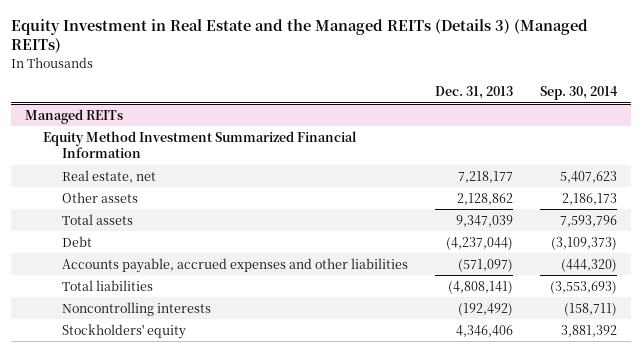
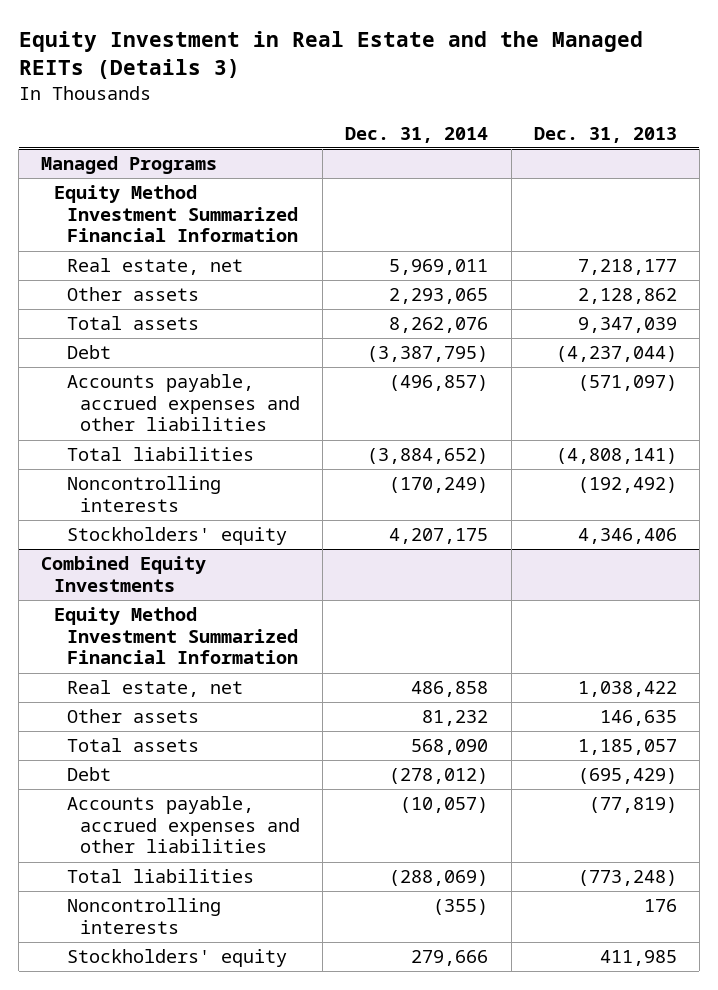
[11,18,589,54] Equity Investment in Real Estate and the Managed REITs (Details 3) (Managed REITs) -> [18,30,643,80] Equity Investment in Real Estate and the Managed REITs (Details 3)
[540,86,619,101] Sep. 30, 2014 -> none
none -> [345,126,489,143] Dec. 31, 2014
[24,108,123,124] Managed REITs -> none
none -> [41,156,218,175] Managed Programs
none -> [41,556,207,592] Combined Equity Investments
none -> [54,607,299,665] Equity Method Investment Summarized Financial Information
none -> [67,680,244,698] Real estate, net
none -> [67,709,200,724] Other assets
none -> [67,738,200,753] Total assets
none -> [67,767,112,782] Debt
none -> [67,796,301,854] Accounts payable, accrued expenses and other liabilities
none -> [67,869,255,884] Total liabilities
none -> [67,898,222,934] Noncontrolling interests
none -> [67,949,288,968] Stockholders' equity

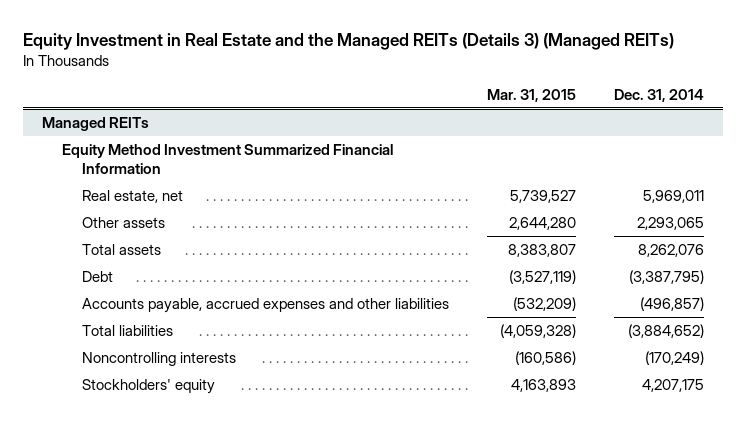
[18,30,643,80] Equity Investment in Real Estate and the Managed REITs (Details 3) -> [23,32,675,50] Equity Investment in Real Estate and the Managed REITs (Details 3) (Managed REITs)
[533,126,677,143] Dec. 31, 2013 -> none
none -> [486,88,576,102] Mar. 31, 2015
[41,156,218,175] Managed Programs -> none
none -> [42,117,150,132] Managed REITs
[41,556,207,592] Combined Equity Investments -> none
[54,607,299,665] Equity Method Investment Summarized Financial Information -> none
[67,680,244,698] Real estate, net -> none
[67,709,200,724] Other assets -> none
[67,738,200,753] Total assets -> none
[67,767,112,782] Debt -> none
[67,796,301,854] Accounts payable, accrued expenses and other liabilities -> none
[67,869,255,884] Total liabilities -> none
[67,898,222,934] Noncontrolling interests -> none
[67,949,288,968] Stockholders' equity -> none

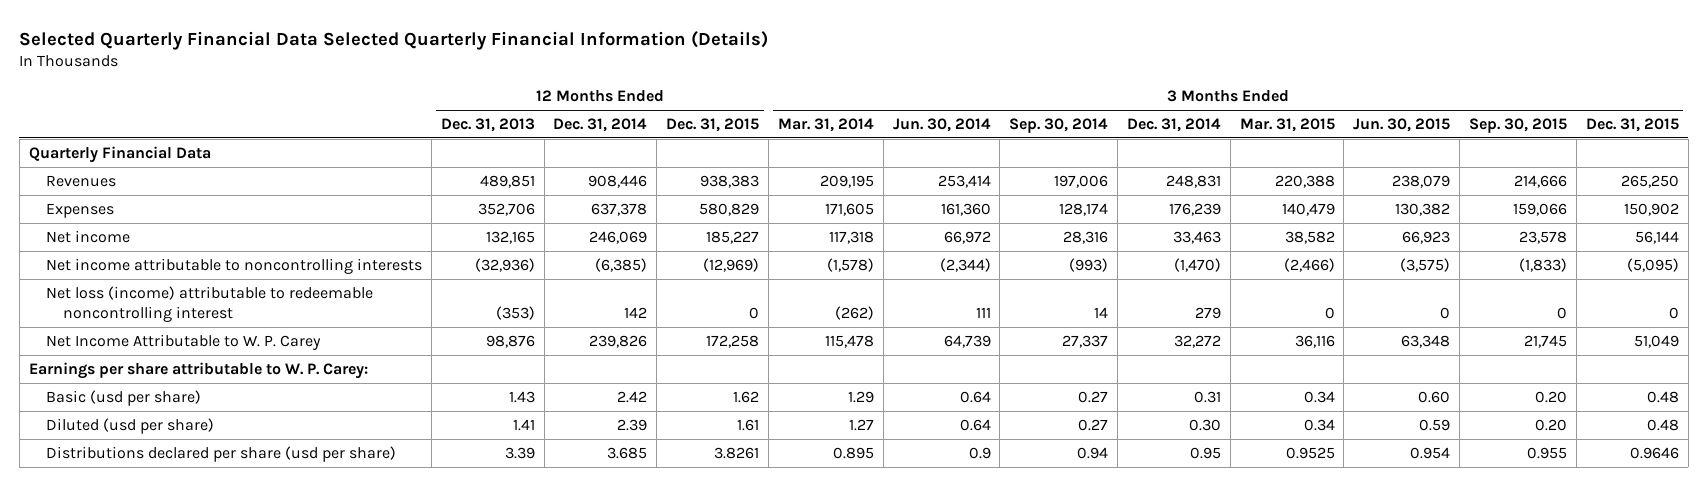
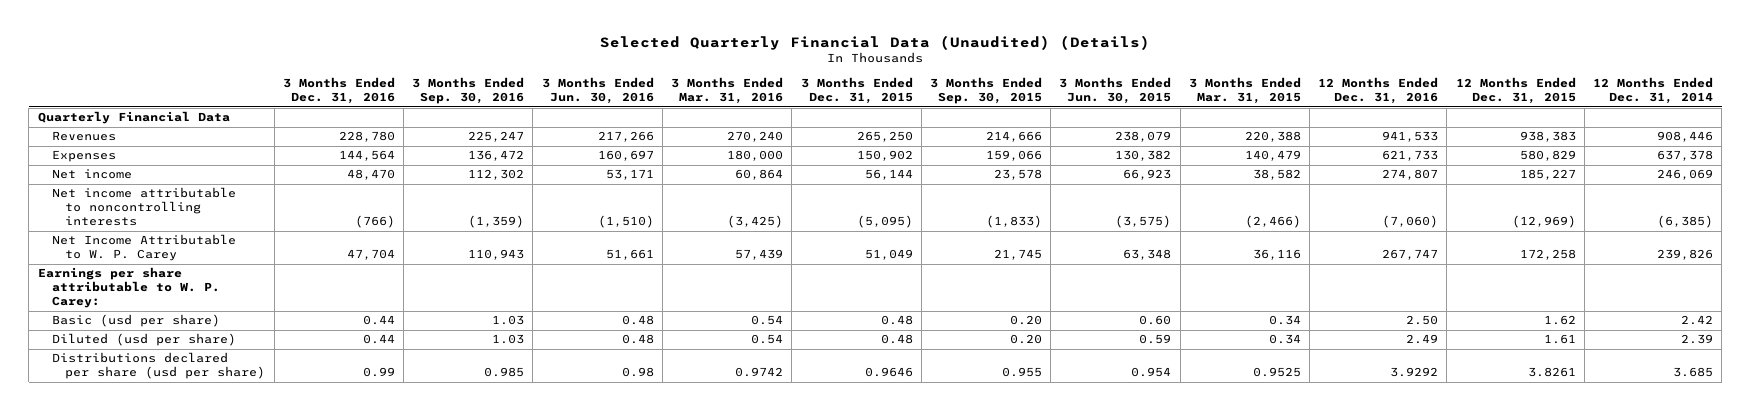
[19,30,769,50] Selected Quarterly Financial Data Selected Quarterly Financial Information (Details) -> [600,34,1151,50] Selected Quarterly Financial Data (Unaudited) (Details)
[440,118,535,133] Dec. 31, 2013 -> none
[777,118,874,133] Mar. 31, 2014 -> none
[892,118,991,133] Jun. 30, 2014 -> none
[1009,118,1109,134] Sep. 30, 2014 -> none
[1126,118,1221,133] Dec. 31, 2014 -> none
none -> [282,77,395,105] 3 Months Ended Dec. 31, 2016
none -> [412,77,525,105] 3 Months Ended Sep. 30, 2016
none -> [541,77,654,105] 3 Months Ended Jun. 30, 2016
none -> [671,77,784,105] 3 Months Ended Mar. 31, 2016
none -> [1318,77,1439,105] 12 Months Ended Dec. 31, 2016
[46,285,374,323] Net loss (income) attributable to redeemable noncontrolling interest -> none

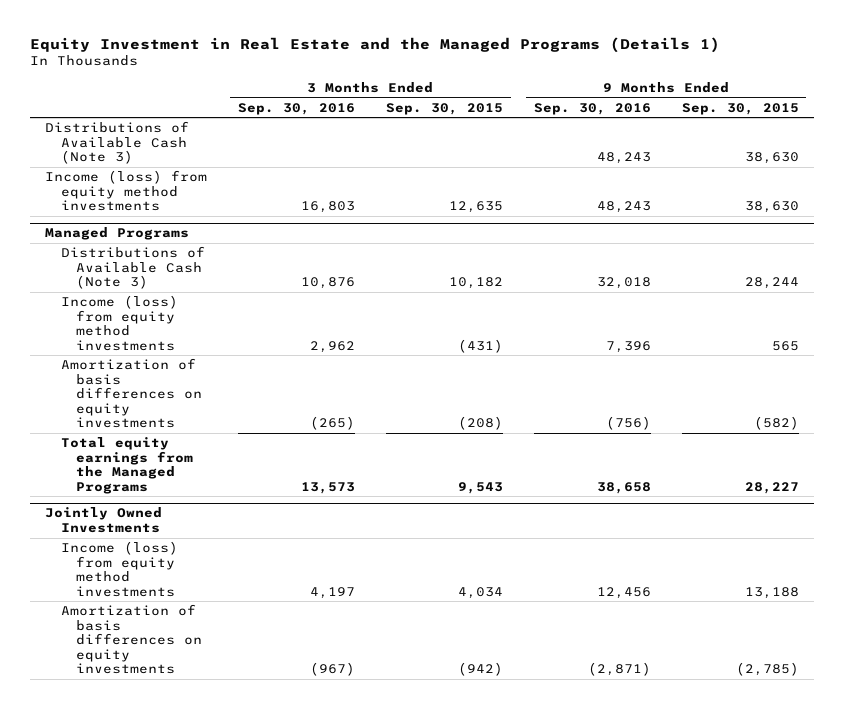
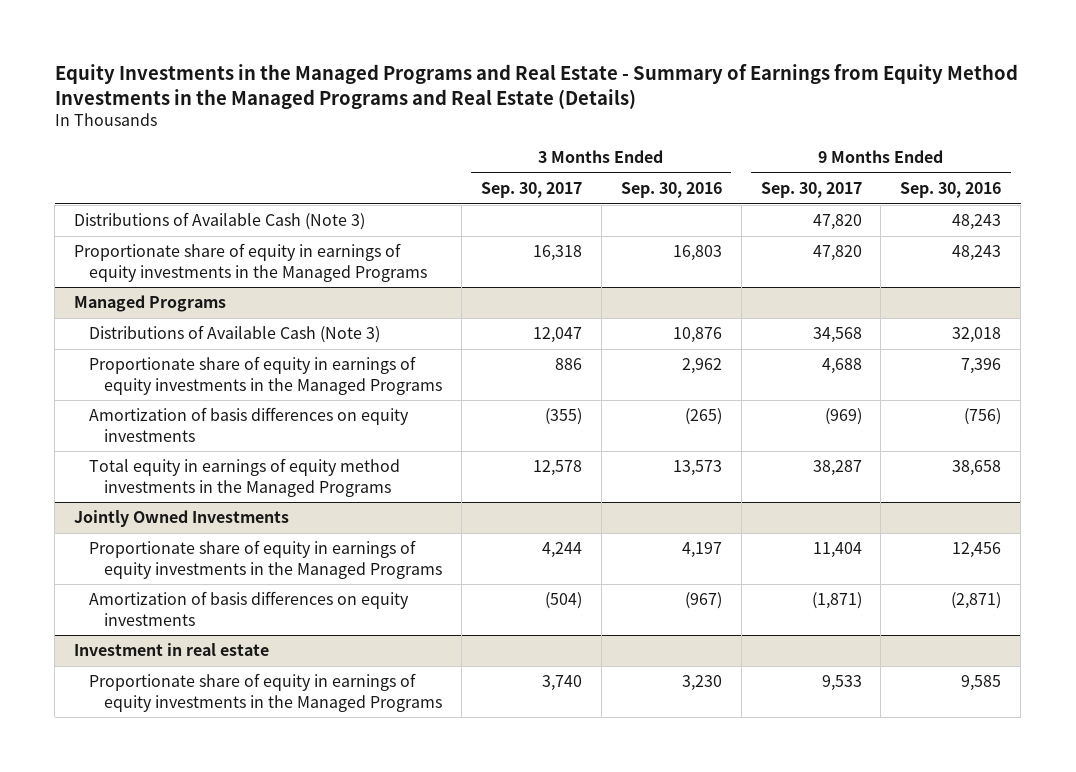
[29,36,720,53] Equity Investment in Real Estate and the Managed Programs (Details 1) -> [54,63,1018,109] Equity Investments in the Managed Programs and Real Estate - Summary of Earnings from Equity Method Investments in the Managed Programs and Real Estate (Details)
[385,102,503,115] Sep. 30, 2015 -> none
[681,102,799,115] Sep. 30, 2015 -> none
none -> [481,182,583,199] Sep. 30, 2017
none -> [760,182,862,199] Sep. 30, 2017
[45,170,208,212] Income (loss) from equity method investments -> [74,243,428,282] Proportionate share of equity in earnings of equity investments in the Managed Programs
[60,295,178,351] Income (loss) from equity method investments -> [89,356,443,395] Proportionate share of equity in earnings of equity investments in the Managed Programs
[60,437,193,494] Total equity earnings from the Managed Programs -> [89,458,401,497] Total equity in earnings of equity method investments in the Managed Programs
[60,541,178,597] Income (loss) from equity method investments -> [89,540,443,579] Proportionate share of equity in earnings of equity investments in the Managed Programs
none -> [74,643,270,657] Investment in real estate
none -> [89,673,443,712] Proportionate share of equity in earnings of equity investments in the Managed Programs

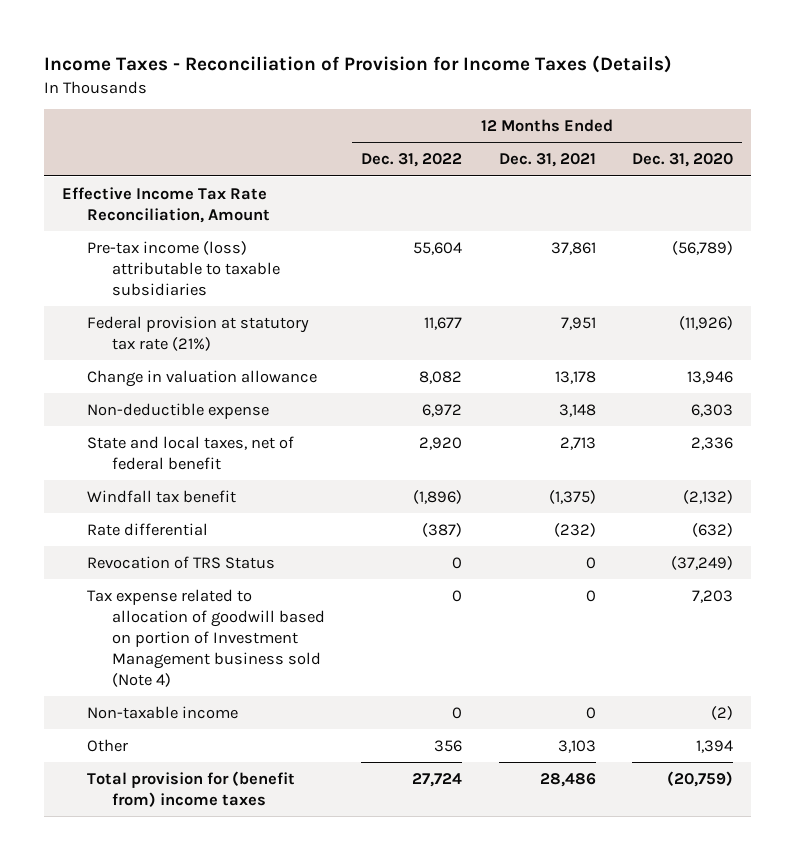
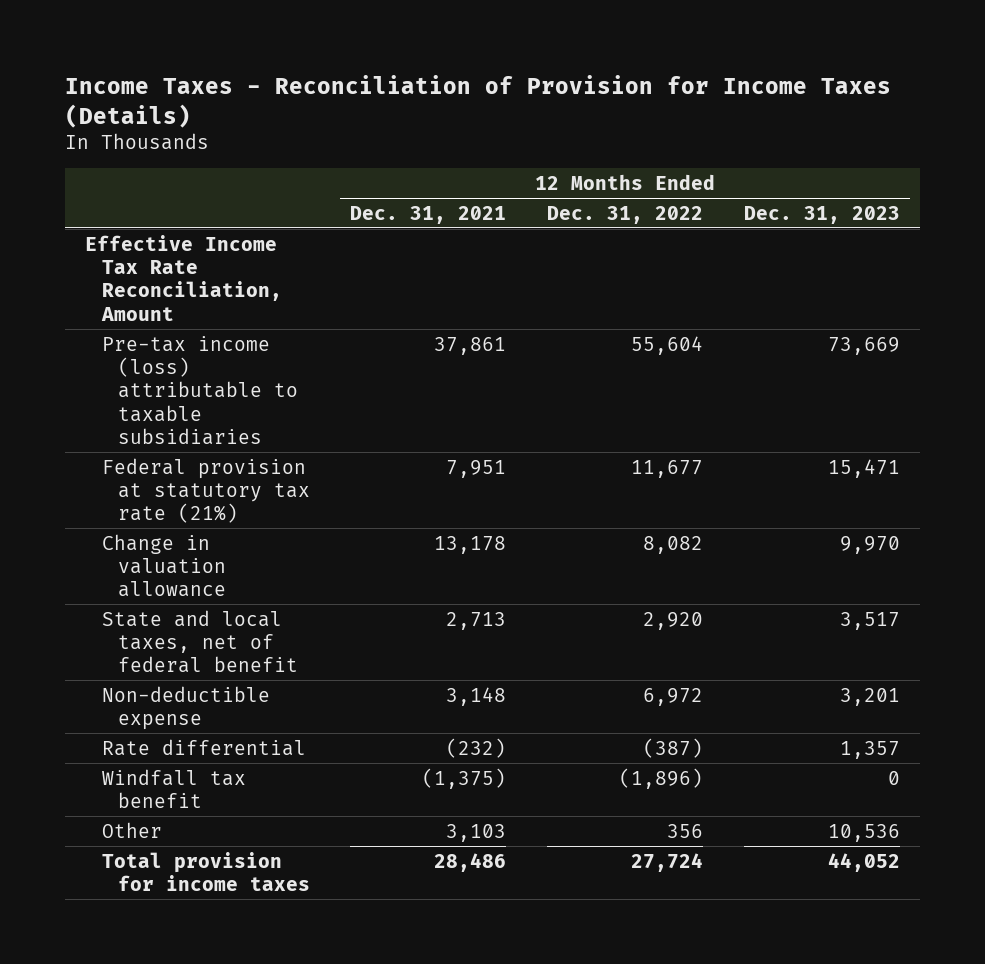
[631,153,733,168] Dec. 31, 2020 -> none
none -> [743,205,900,224] Dec. 31, 2023
[87,402,270,419] Non-deductible expense -> [101,685,270,730] Non-deductible expense
[87,555,276,569] Revocation of TRS Status -> none
[87,588,326,688] Tax expense related to allocation of goodwill based on portion of Investment Management business sold (Note 4) -> none
[87,705,239,719] Non-taxable income -> none
[87,489,237,503] Windfall tax benefit -> [101,768,246,808] Windfall tax benefit
[87,770,296,807] Total provision for (benefit from) income taxes -> [101,851,310,891] Total provision for income taxes

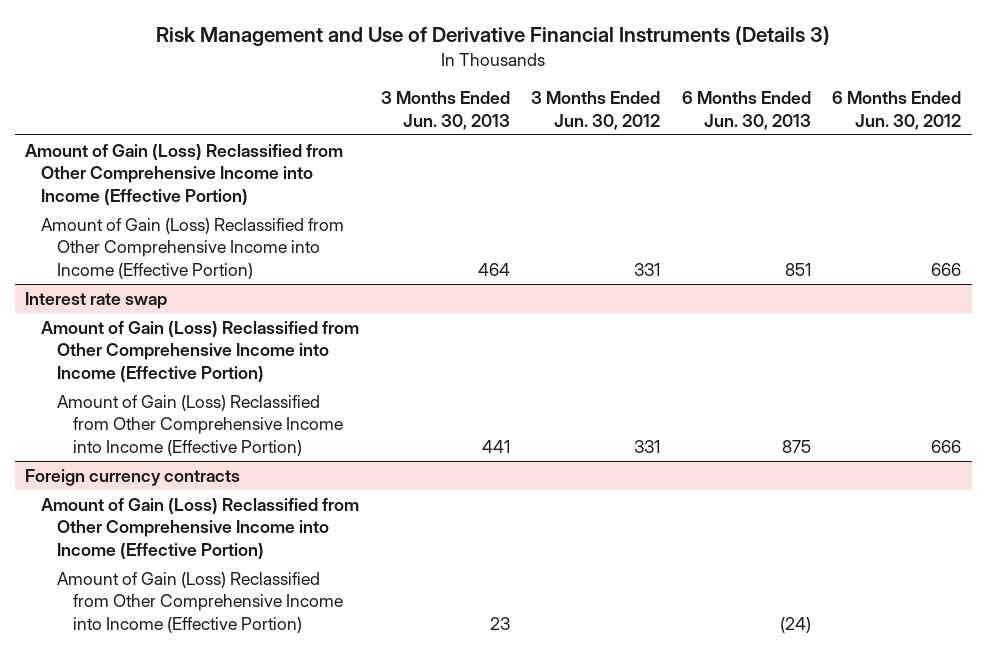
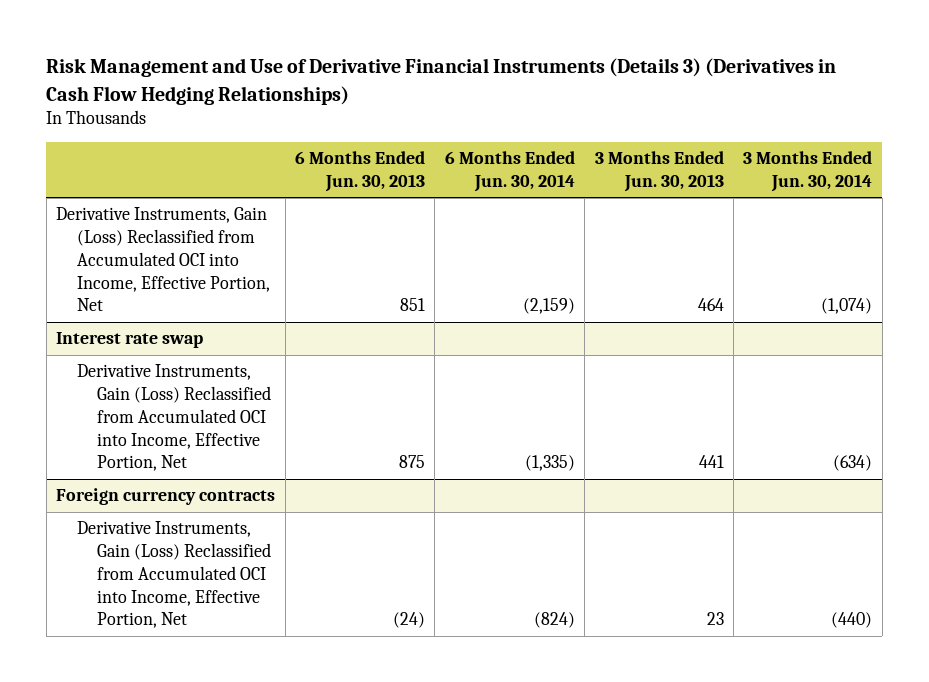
[156,25,831,46] Risk Management and Use of Derivative Financial Instruments (Details 3) -> [46,58,837,105] Risk Management and Use of Derivative Financial Instruments (Details 3) (Derivatives in Cash Flow Hedging Relationships)
[531,91,661,130] 3 Months Ended Jun. 30, 2012 -> none
[832,91,962,130] 6 Months Ended Jun. 30, 2012 -> none
none -> [444,151,575,192] 6 Months Ended Jun. 30, 2014
none -> [743,151,873,192] 3 Months Ended Jun. 30, 2014
[25,143,344,206] Amount of Gain (Loss) Reclassified from Other Comprehensive Income into Income (Effective Portion) -> none
[41,217,345,280] Amount of Gain (Loss) Reclassified from Other Comprehensive Income into Income (Effective Portion) -> [56,207,270,312] Derivative Instruments, Gain (Loss) Reclassified from Accumulated OCI into Income, Effective Portion, Net
[41,320,360,383] Amount of Gain (Loss) Reclassified from Other Comprehensive Income into Income (Effective Portion) -> none
[56,394,343,457] Amount of Gain (Loss) Reclassified from Other Comprehensive Income into Income (Effective Portion) -> [76,364,272,472] Derivative Instruments, Gain (Loss) Reclassified from Accumulated OCI into Income, Effective Portion, Net
[41,497,360,560] Amount of Gain (Loss) Reclassified from Other Comprehensive Income into Income (Effective Portion) -> none
[56,571,343,634] Amount of Gain (Loss) Reclassified from Other Comprehensive Income into Income (Effective Portion) -> [76,521,272,629] Derivative Instruments, Gain (Loss) Reclassified from Accumulated OCI into Income, Effective Portion, Net

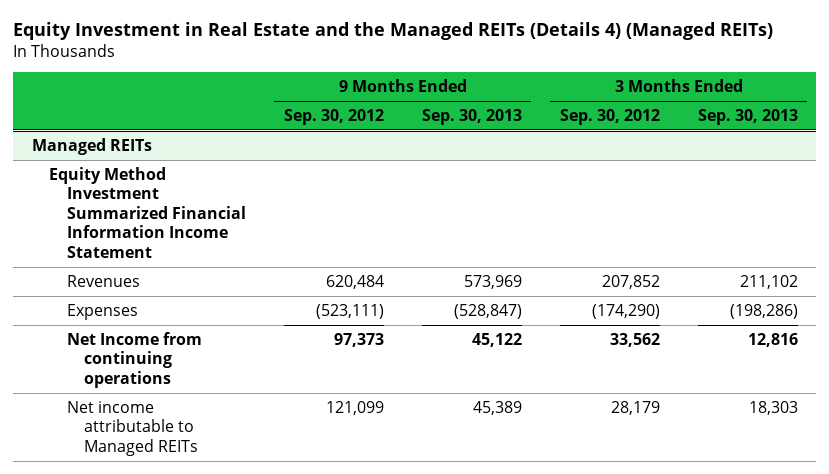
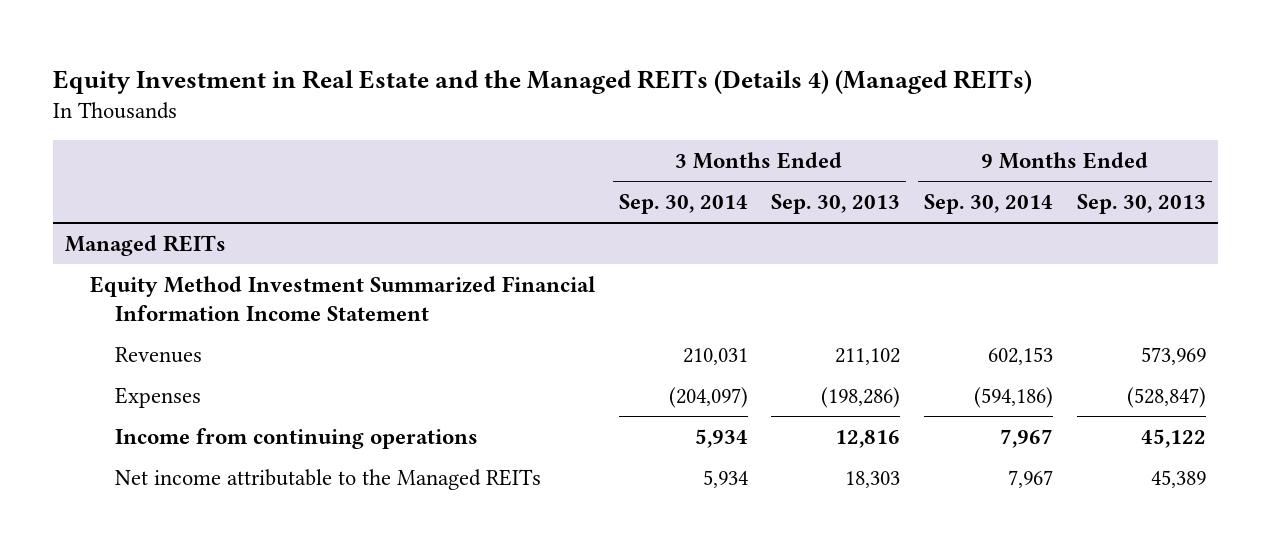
[283,108,384,125] Sep. 30, 2012 -> none
[559,108,660,125] Sep. 30, 2012 -> none
none -> [618,193,748,214] Sep. 30, 2014
none -> [924,193,1054,214] Sep. 30, 2014
[66,331,202,388] Net Income from continuing operations -> [114,427,478,449] Income from continuing operations
[66,400,199,456] Net income attributable to Managed REITs -> [114,468,541,490] Net income attributable to the Managed REITs

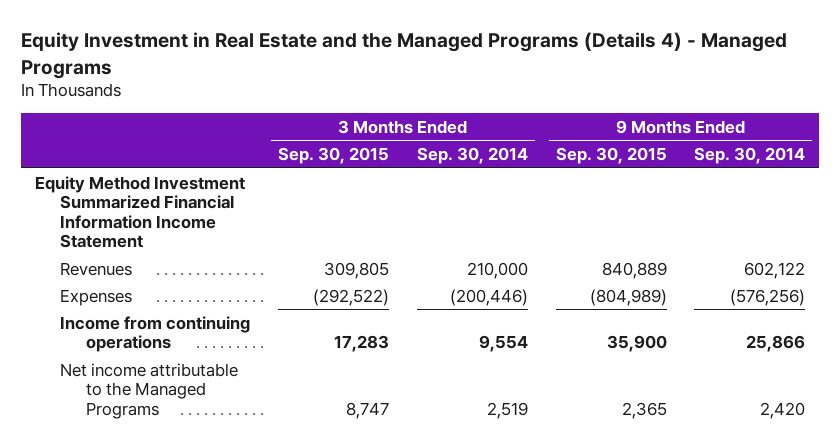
[52,69,1032,94] Equity Investment in Real Estate and the Managed REITs (Details 4) (Managed REITs) -> [21,32,788,79] Equity Investment in Real Estate and the Managed Programs (Details 4) - Managed Programs
[771,193,901,214] Sep. 30, 2013 -> none
[1077,193,1207,214] Sep. 30, 2013 -> none
none -> [278,147,390,165] Sep. 30, 2015
none -> [555,147,667,165] Sep. 30, 2015
[64,234,226,256] Managed REITs -> none
[682,347,748,365] 210,031 -> [466,261,528,279] 210,000
[988,346,1054,365] 602,153 -> [744,261,806,279] 602,122
[668,386,748,408] (204,097) -> [449,288,528,306] (200,446)
[974,386,1054,408] (594,186) -> [730,288,806,306] (576,256)
[694,428,748,448] 5,934 -> [478,335,528,353] 9,554
[1000,428,1054,448] 7,967 -> [746,335,806,353] 25,866
[114,468,541,490] Net income attributable to the Managed REITs -> [60,362,239,419] Net income attributable to the Managed Programs
[702,469,748,488] 5,934 -> [486,401,528,419] 2,519
[1008,469,1054,488] 7,967 -> [760,401,806,419] 2,420

